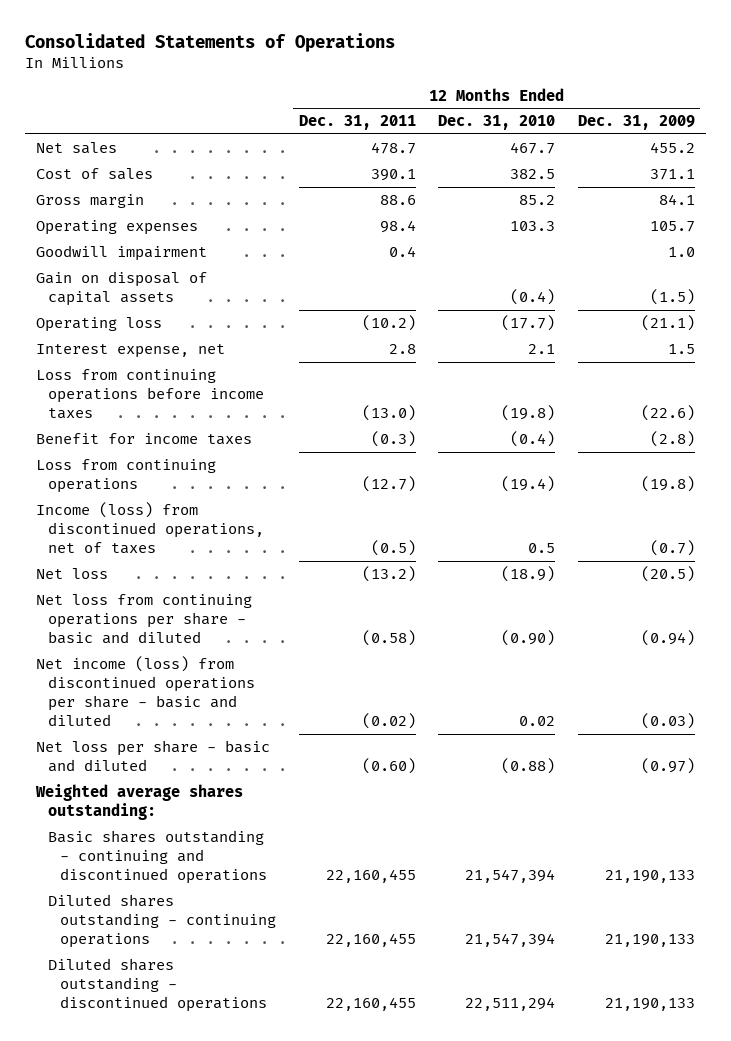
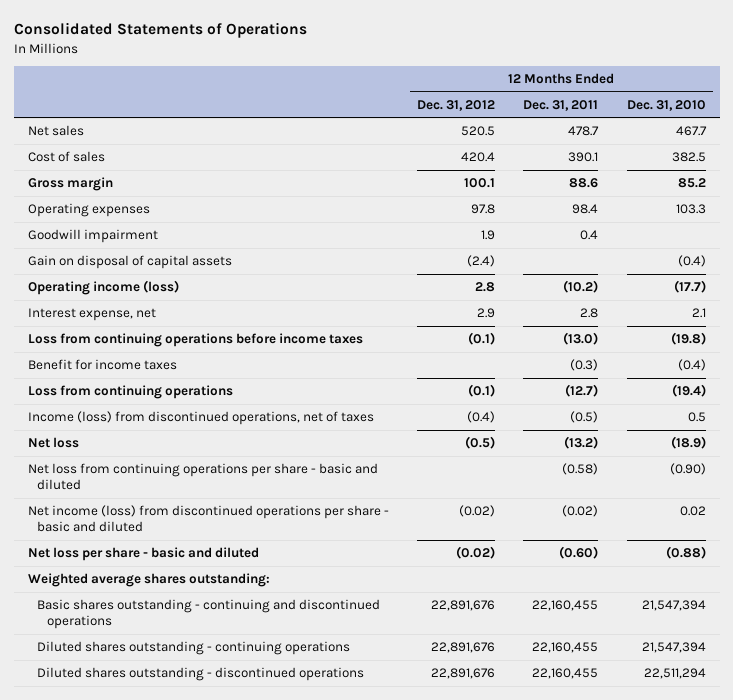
[577,115,695,131] Dec. 31, 2009 -> none
none -> [417,99,496,111] Dec. 31, 2012
[36,316,163,332] Operating loss -> [27,280,179,296] Operating income (loss)

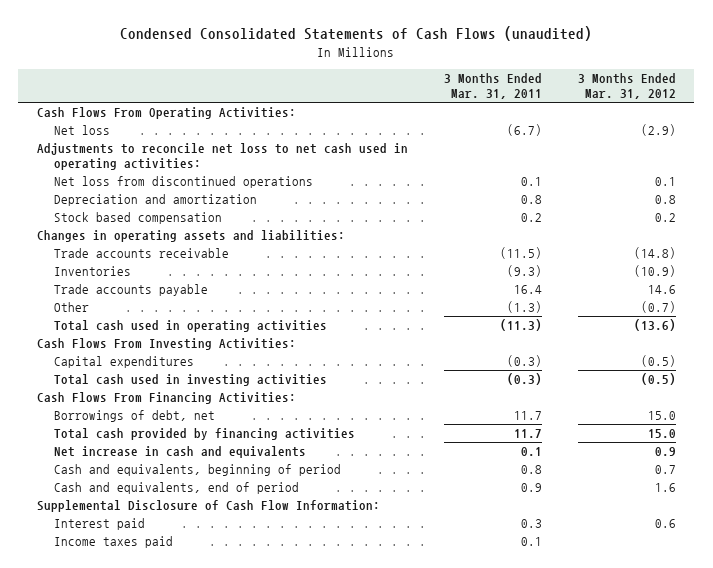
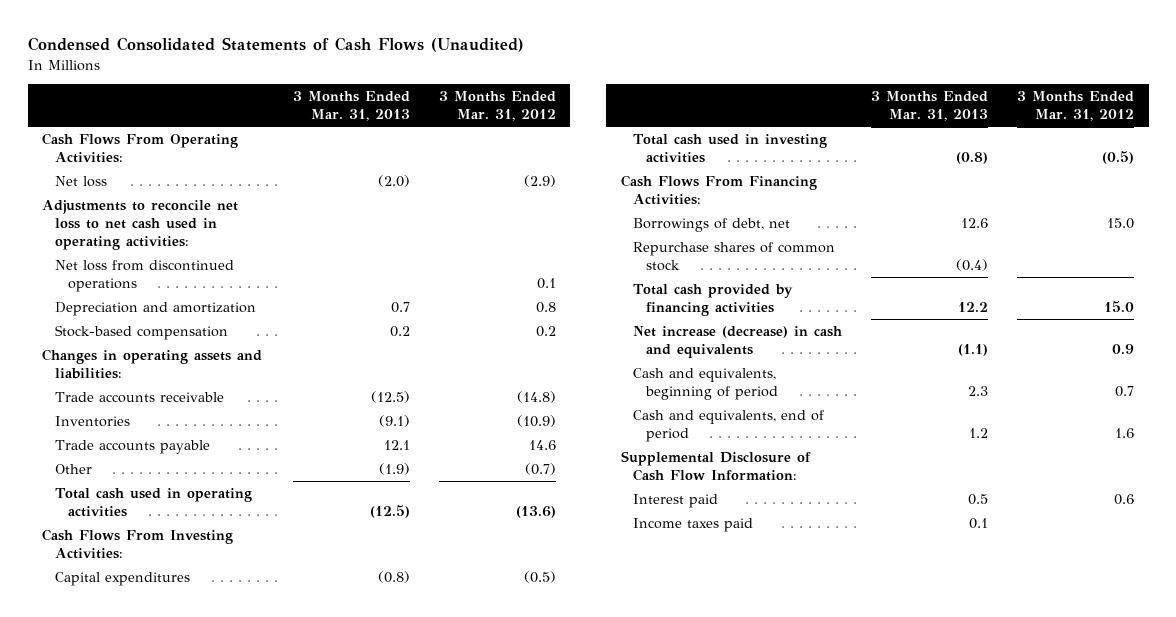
[120,26,593,42] Condensed Consolidated Statements of Cash Flows (unaudited) -> [27,37,524,53] Condensed Consolidated Statements of Cash Flows (Unaudited)
[443,73,542,100] 3 Months Ended Mar. 31, 2011 -> none
none -> [292,91,410,121] 3 Months Ended Mar. 31, 2013
[54,212,223,225] Stock based compensation -> [54,325,228,341] Stock-based compensation
none -> [633,242,836,271] Repurchase shares of common stock
[54,446,307,459] Net increase in cash and equivalents -> [633,326,843,358] Net increase (decrease) in cash and equivalents

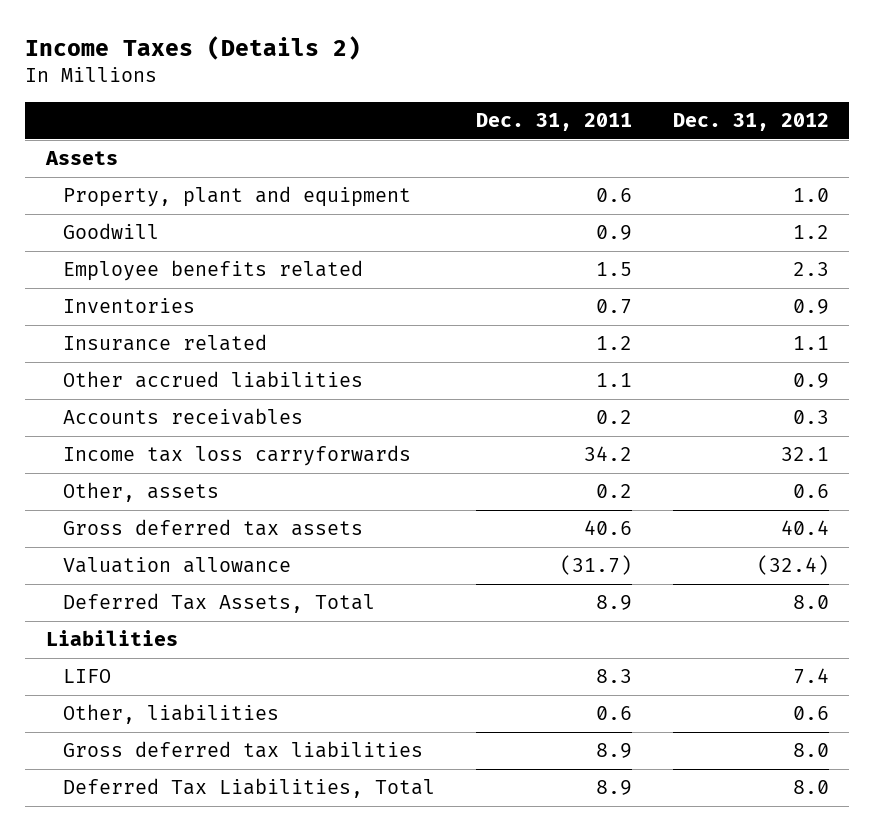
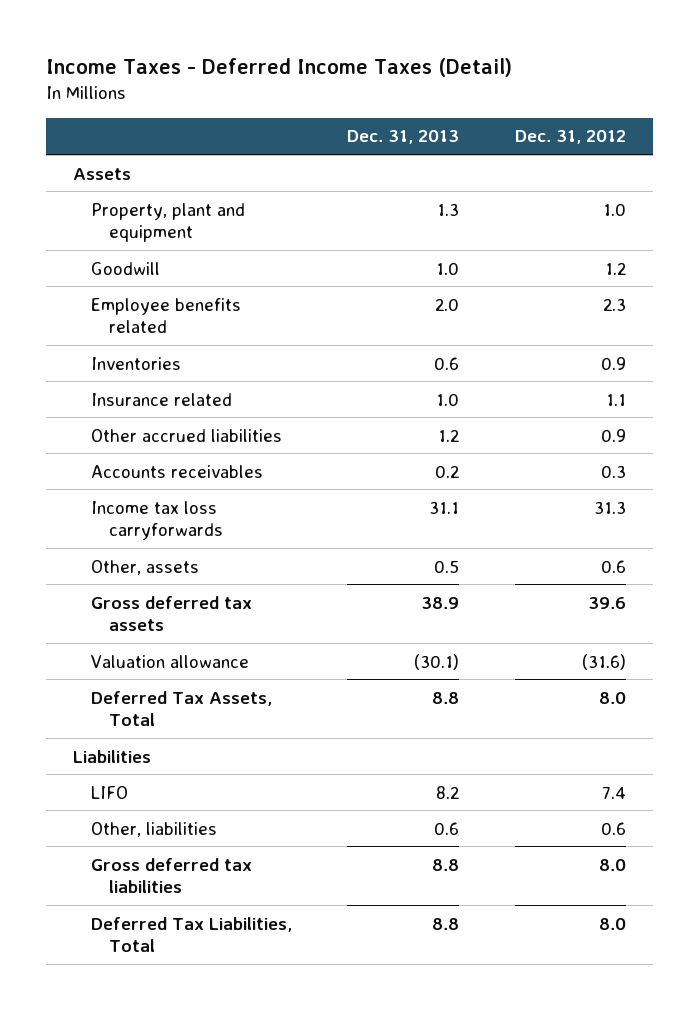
[25,35,362,60] Income Taxes (Details 2) -> [45,58,512,78] Income Taxes - Deferred Income Taxes (Detail)
[475,113,632,132] Dec. 31, 2011 -> none
none -> [347,130,460,145] Dec. 31, 2013
[780,447,829,462] 32.1 -> [593,500,626,514] 31.3
[780,520,829,536] 40.4 -> [587,596,626,609] 39.6
[756,555,829,576] (32.4) -> [581,653,626,670] (31.6)

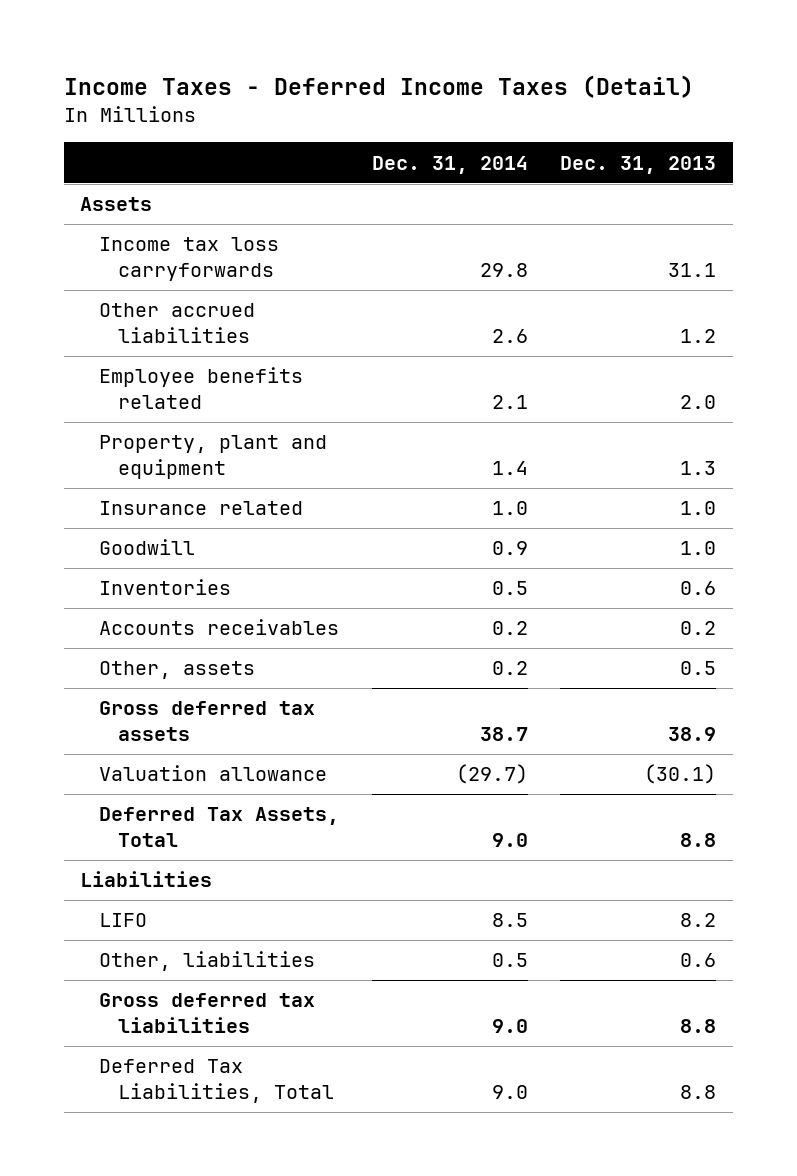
[514,130,626,145] Dec. 31, 2012 -> none
none -> [371,155,528,174] Dec. 31, 2014
[91,500,223,541] Income tax loss carryforwards -> [99,237,280,282] Income tax loss carryforwards
[91,428,283,442] Other accrued liabilities -> [99,303,256,344] Other accrued liabilities
[91,297,242,334] Employee benefits related -> [99,367,304,410] Employee benefits related
[91,392,233,406] Insurance related -> [99,501,304,516] Insurance related

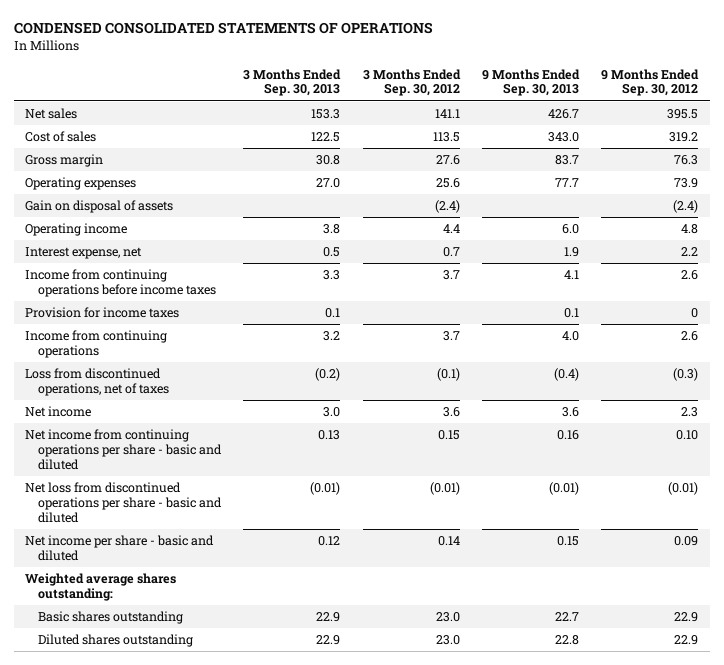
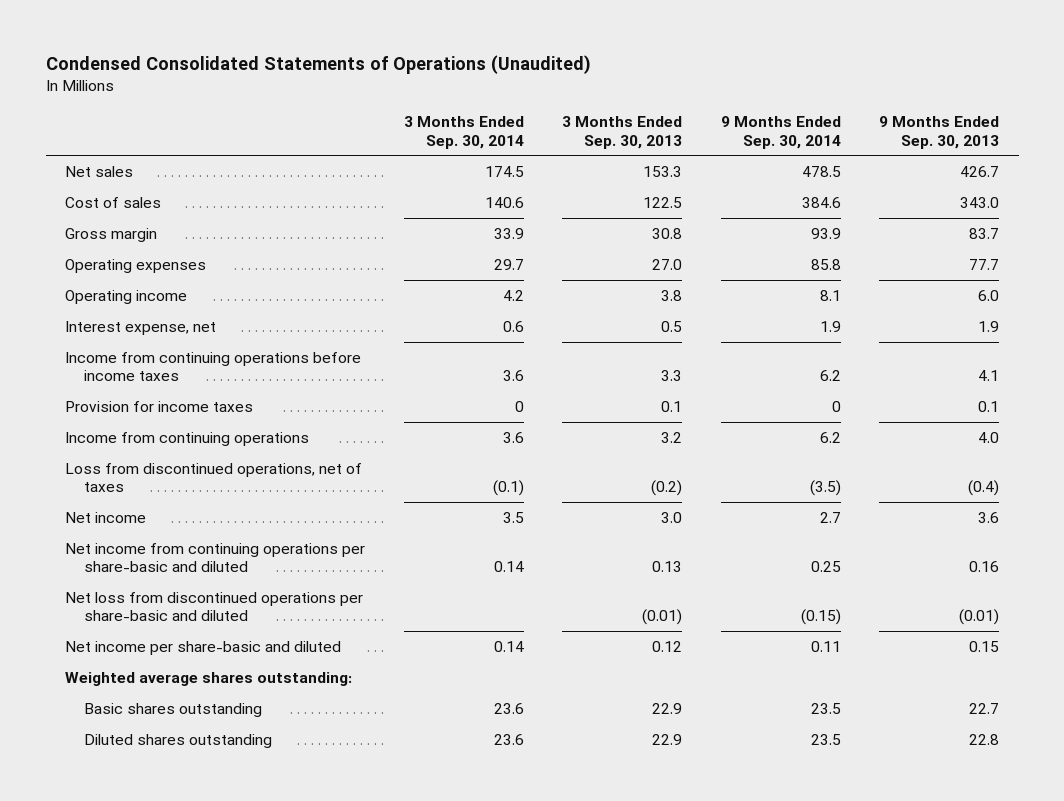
[14,22,434,35] CONDENSED CONSOLIDATED STATEMENTS OF OPERATIONS -> [45,54,591,74] Condensed Consolidated Statements of Operations (Unaudited)
[362,68,461,97] 3 Months Ended Sep. 30, 2012 -> none
[601,68,700,97] 9 Months Ended Sep. 30, 2012 -> none
none -> [403,116,524,149] 3 Months Ended Sep. 30, 2014
none -> [720,116,841,149] 9 Months Ended Sep. 30, 2014
[25,200,174,214] Gain on disposal of assets -> none
[25,429,223,470] Net income from continuing operations per share - basic and diluted -> [65,542,366,573] Net income from continuing operations per share-basic and diluted
[25,482,223,523] Net loss from discontinued operations per share - basic and diluted -> [65,591,364,622] Net loss from discontinued operations per share-basic and diluted
[25,535,215,562] Net income per share - basic and diluted -> [65,640,342,655] Net income per share-basic and diluted

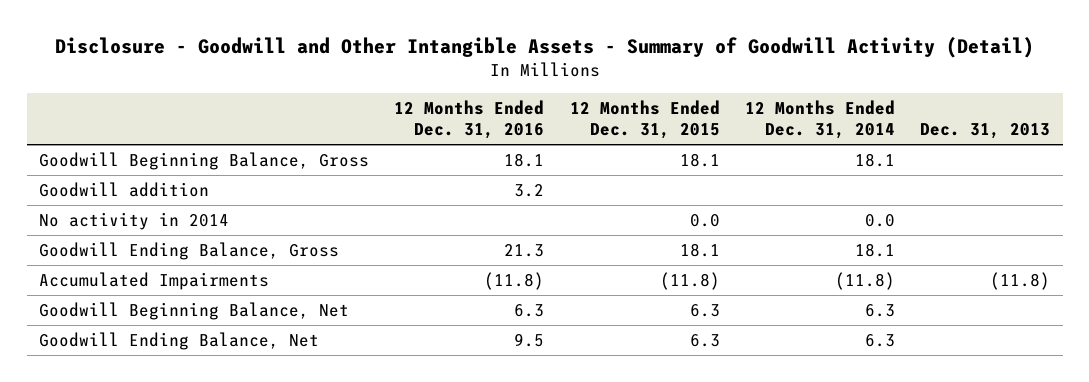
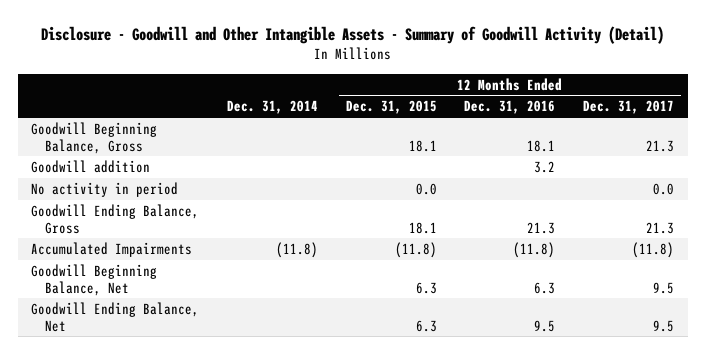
[744,99,895,140] 12 Months Ended Dec. 31, 2014 -> none
[920,123,1051,140] Dec. 31, 2013 -> none
none -> [227,100,319,115] Dec. 31, 2014
none -> [582,100,674,115] Dec. 31, 2017
[39,211,230,230] No activity in 2014 -> [31,181,179,197] No activity in period

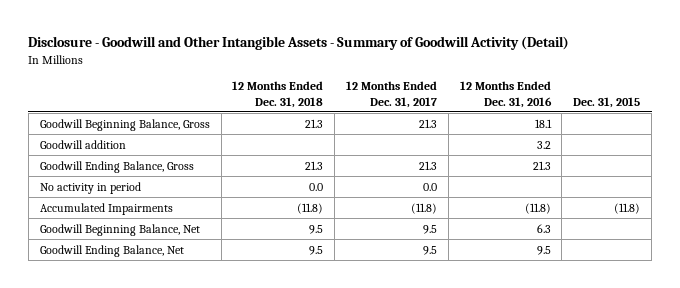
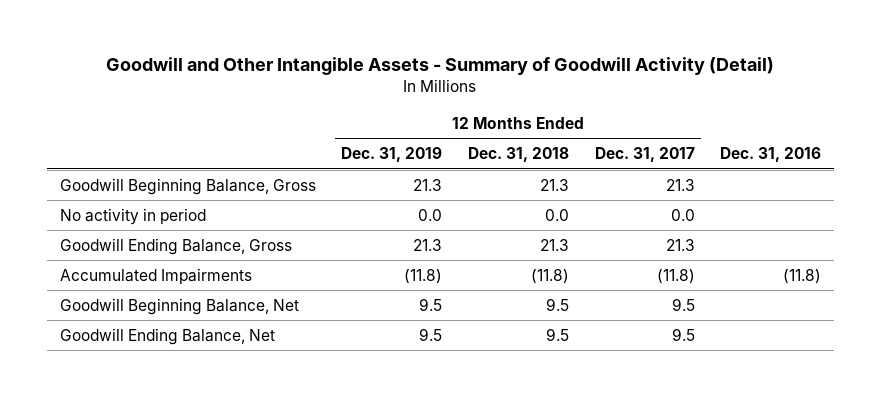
[28,36,570,51] Disclosure - Goodwill and Other Intangible Assets - Summary of Goodwill Activity (Detail) -> [106,57,775,76] Goodwill and Other Intangible Assets - Summary of Goodwill Activity (Detail)
[459,81,552,108] 12 Months Ended Dec. 31, 2016 -> none
[573,96,641,108] Dec. 31, 2015 -> none
none -> [341,147,443,163] Dec. 31, 2019
none -> [720,147,822,163] Dec. 31, 2016
[39,139,126,149] Goodwill addition -> none
[39,160,194,173] Goodwill Ending Balance, Gross -> [59,237,292,255] Goodwill Ending Balance, Gross

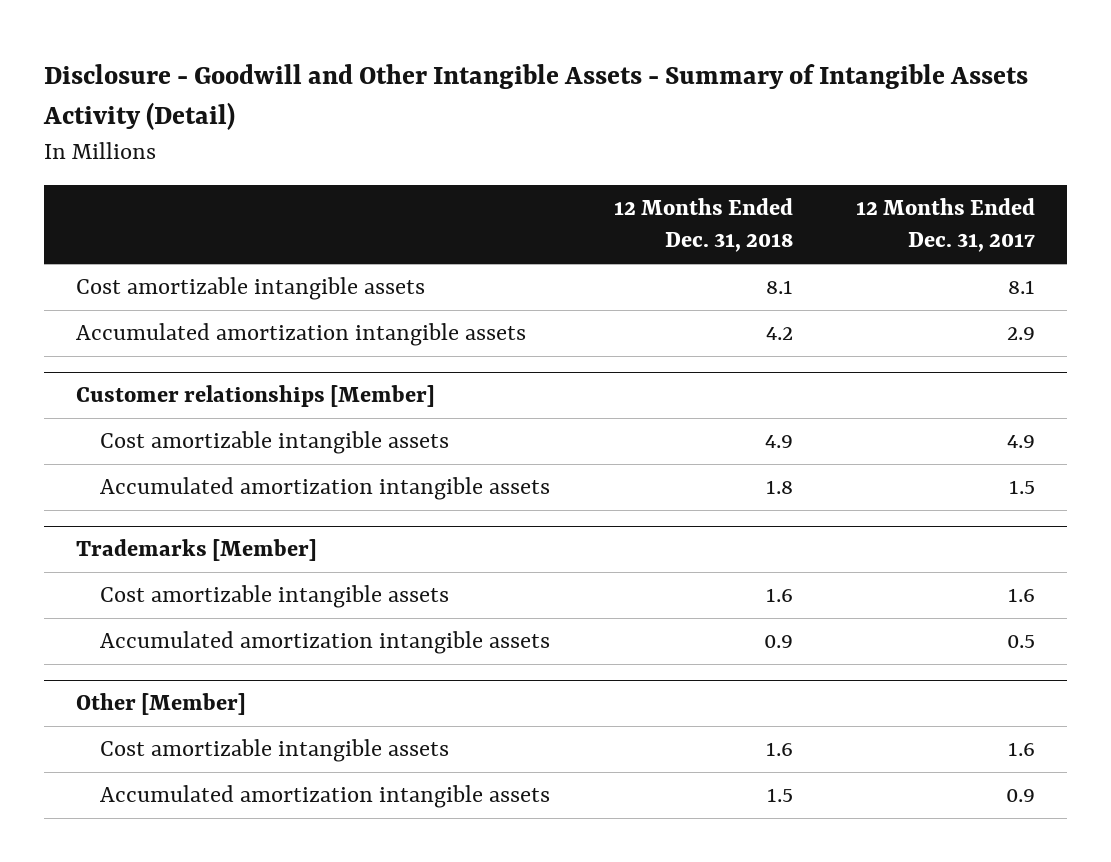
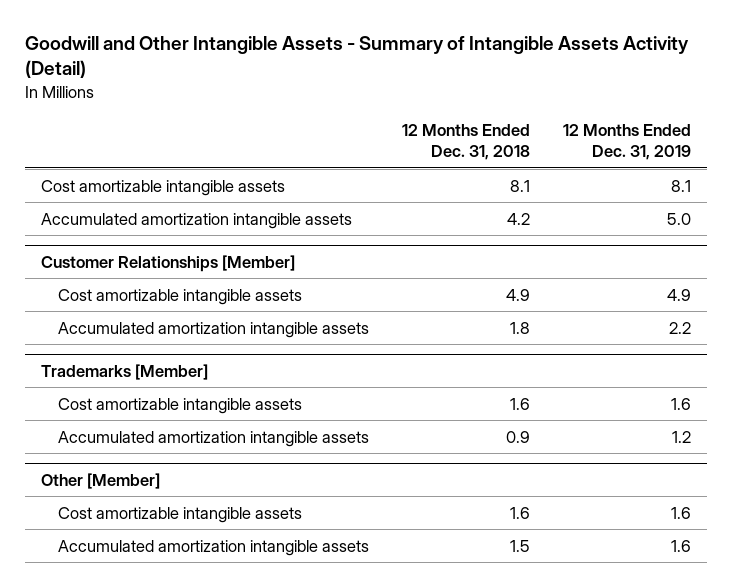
[42,64,1028,131] Disclosure - Goodwill and Other Intangible Assets - Summary of Intangible Assets Activity (Detail) -> [24,35,689,79] Goodwill and Other Intangible Assets - Summary of Intangible Assets Activity (Detail)
[856,198,1036,253] 12 Months Ended Dec. 31, 2017 -> none
none -> [562,124,691,161] 12 Months Ended Dec. 31, 2019
[75,385,435,408] Customer relationships [Member] -> [40,254,295,272] Customer Relationships [Member]

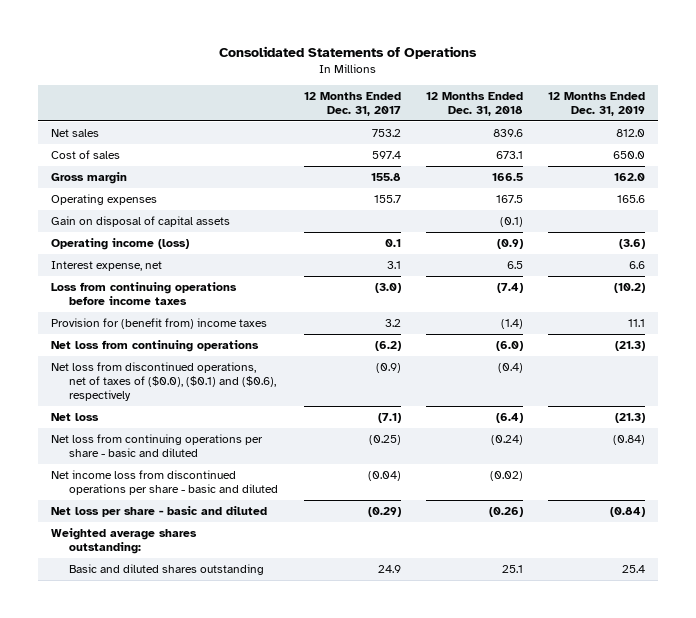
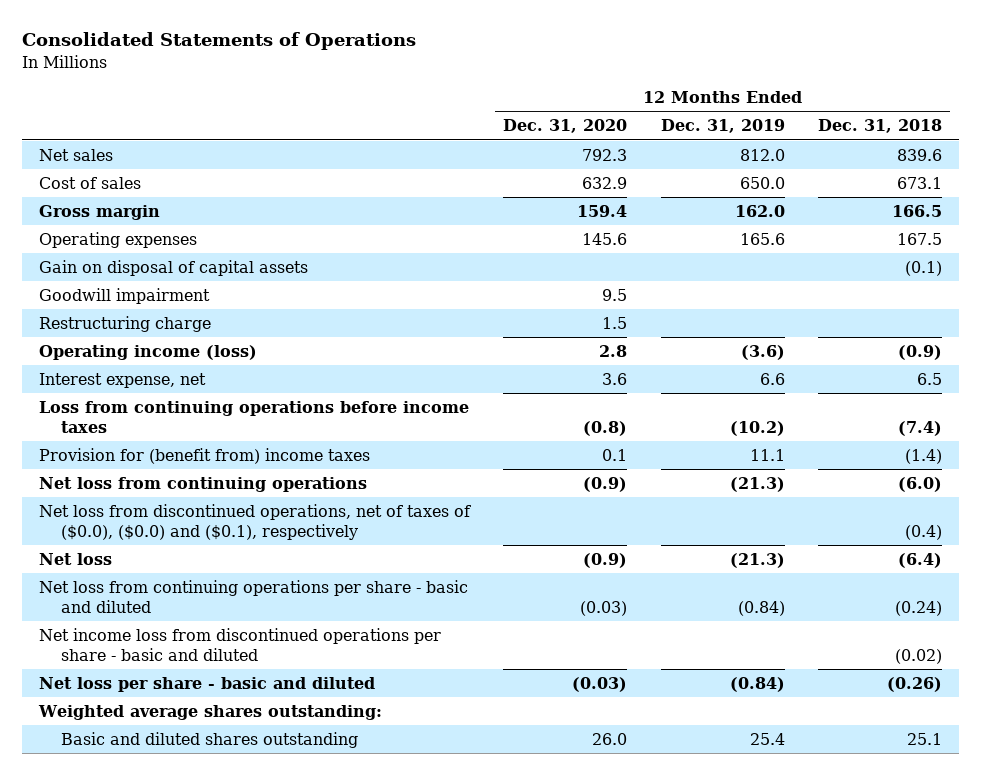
[303,91,401,116] 12 Months Ended Dec. 31, 2017 -> none
none -> [503,119,628,134] Dec. 31, 2020
none -> [38,287,210,304] Goodwill impairment
none -> [38,315,211,332] Restructuring charge
[50,362,277,402] Net loss from discontinued operations, net of taxes of ($0.0), ($0.1) and ($0.6), respectively -> [38,503,471,540] Net loss from discontinued operations, net of taxes of ($0.0), ($0.0) and ($0.1), respectively

